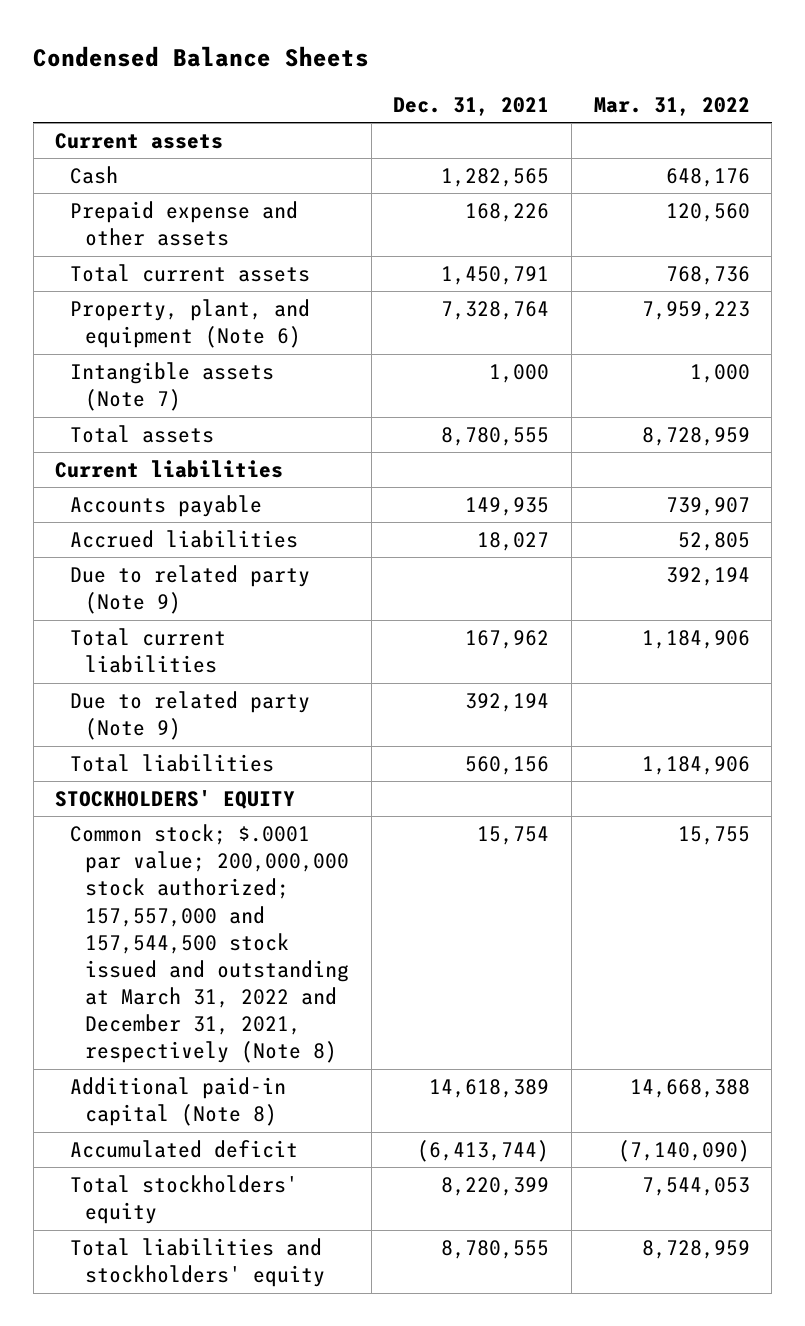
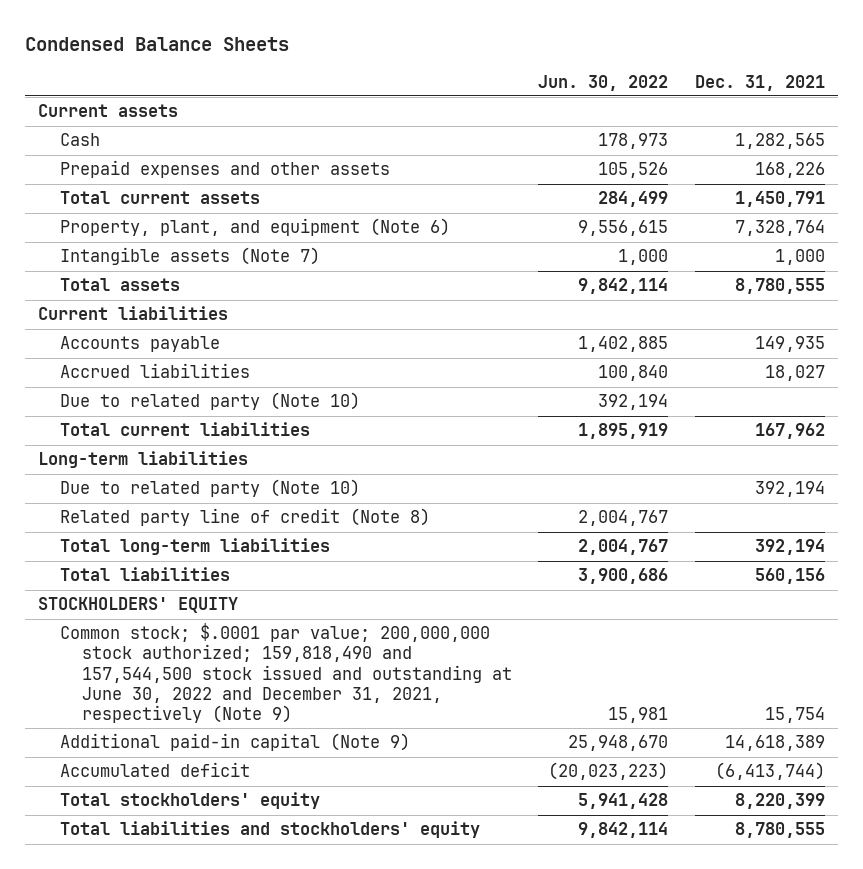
[593,96,750,116] Mar. 31, 2022 -> none
none -> [538,74,669,91] Jun. 30, 2022
[70,201,299,247] Prepaid expense and other assets -> [60,160,391,179] Prepaid expenses and other assets
[70,565,311,615] Due to related party (Note 9) -> [60,392,361,411] Due to related party (Note 10)
none -> [37,451,248,469] Long-term liabilities
[70,691,311,741] Due to related party (Note 9) -> [60,479,361,498] Due to related party (Note 10)
none -> [60,508,431,527] Related party line of credit (Note 8)
none -> [60,538,331,556] Total long-term liabilities
[70,824,350,1064] Common stock; $.0001 par value; 200,000,000 stock authorized; 157,557,000 and 157,544,500 stock issued and outstanding at March 31, 2022 and December 31, 2021, respectively (Note 8) -> [60,623,513,723] Common stock; $.0001 par value; 200,000,000 stock authorized; 159,818,490 and 157,544,500 stock issued and outstanding at June 30, 2022 and December 31, 2021, respectively (Note 9)
[70,1077,287,1127] Additional paid-in capital (Note 8) -> [60,733,411,752] Additional paid-in capital (Note 9)

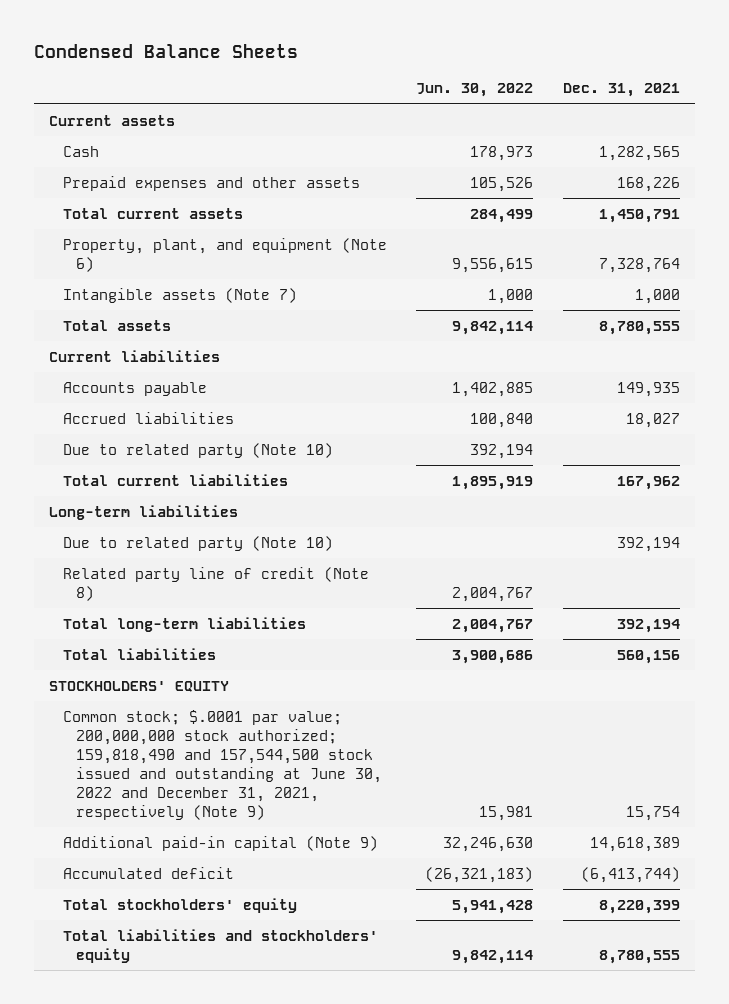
[568,735,669,752] 25,948,670 -> [443,836,534,852] 32,246,630
[548,762,669,781] (20,023,223) -> [425,866,534,883] (26,321,183)

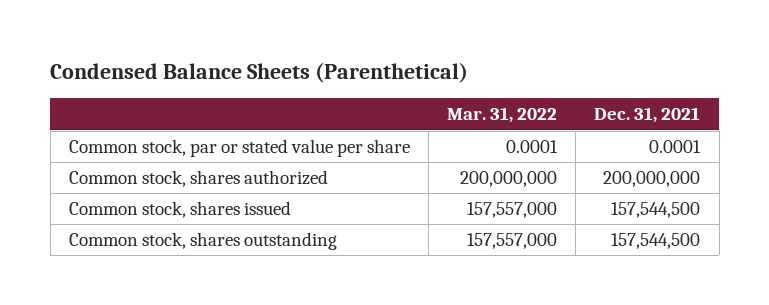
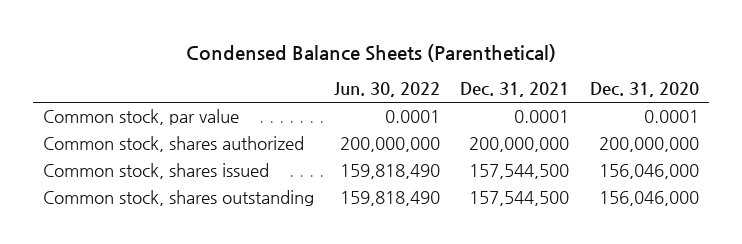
[447,107,558,124] Mar. 31, 2022 -> none
none -> [334,82,441,98] Jun. 30, 2022
none -> [589,82,699,98] Dec. 31, 2020
[68,139,410,158] Common stock, par or stated value per share -> [43,109,240,126] Common stock, par value

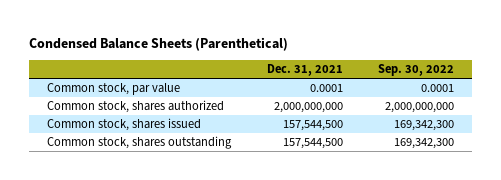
[334,82,441,98] Jun. 30, 2022 -> none
[589,82,699,98] Dec. 31, 2020 -> none
none -> [378,64,455,77] Sep. 30, 2022
[469,137,570,153] 200,000,000 -> [273,102,343,114] 2,000,000,000

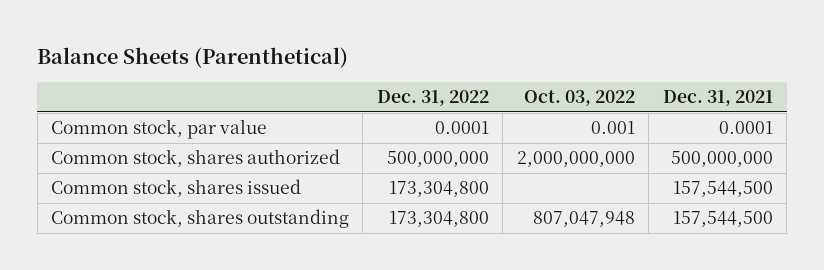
[28,36,288,51] Condensed Balance Sheets (Parenthetical) -> [37,47,349,69] Balance Sheets (Parenthetical)
[378,64,455,77] Sep. 30, 2022 -> none
none -> [376,90,489,107] Dec. 31, 2022
none -> [523,90,635,107] Oct. 03, 2022
[273,102,343,114] 2,000,000,000 -> [670,151,773,168] 500,000,000

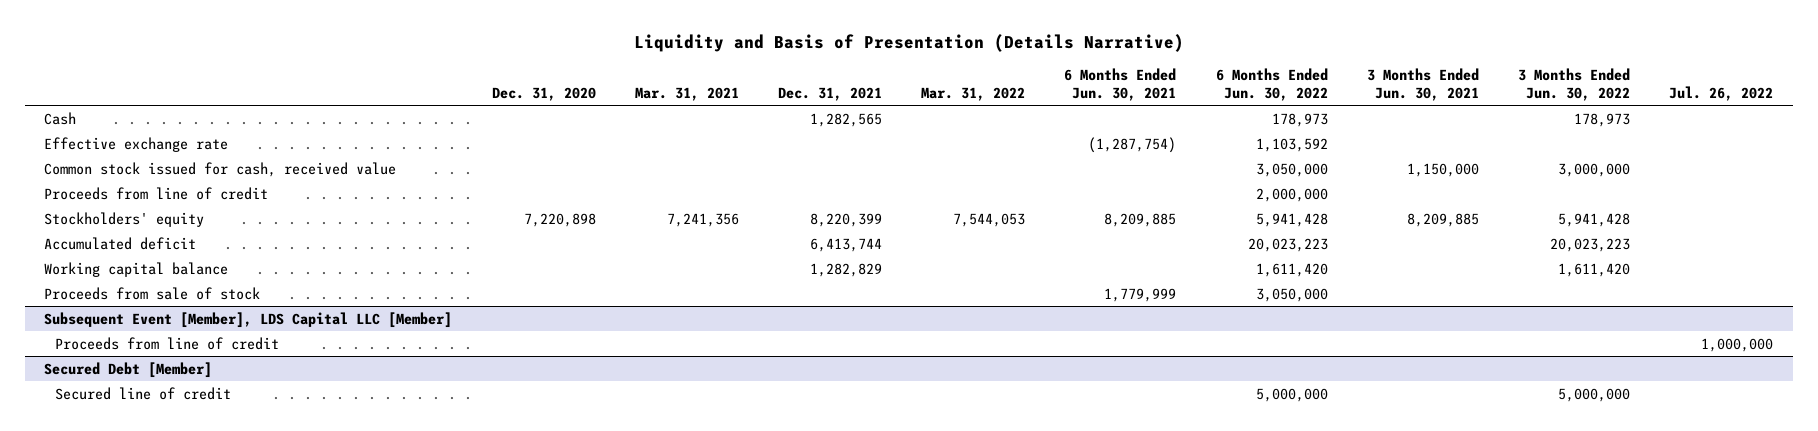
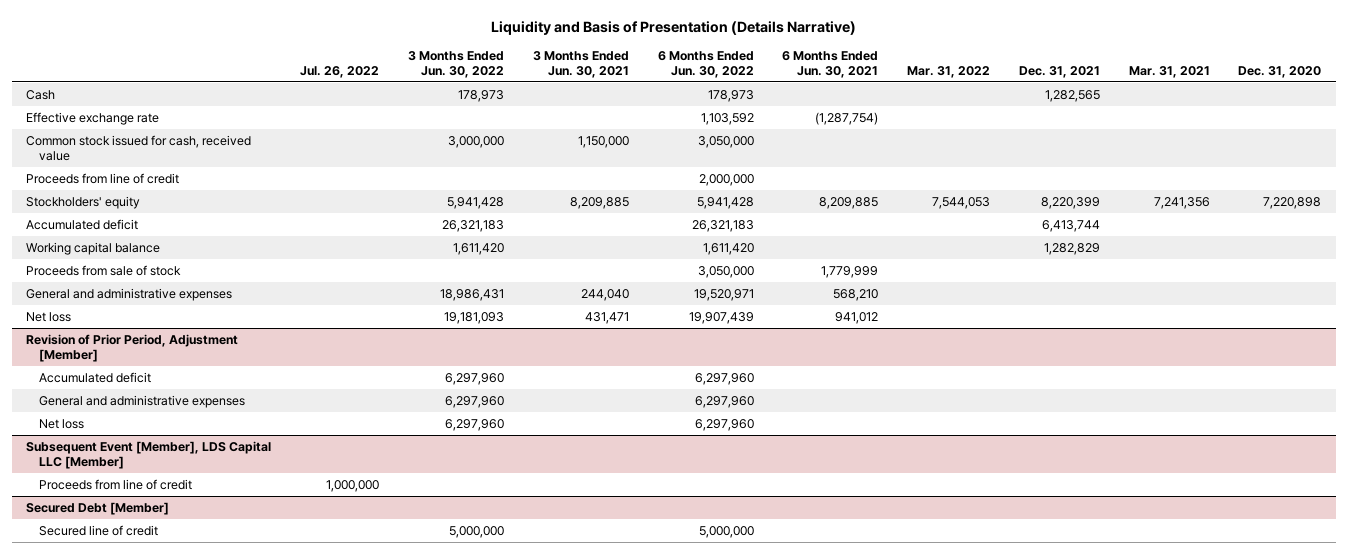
[1247,237,1328,252] 20,023,223 -> [691,219,754,232] 26,321,183
[1550,237,1631,252] 20,023,223 -> [441,219,504,232] 26,321,183
none -> [26,287,233,301] General and administrative expenses
none -> [26,311,72,322] Net loss
none -> [26,333,239,362] Revision of Prior Period, Adjustment [Member]
none -> [38,371,151,383] Accumulated deficit
none -> [38,394,245,408] General and administrative expenses
none -> [38,418,84,429] Net loss

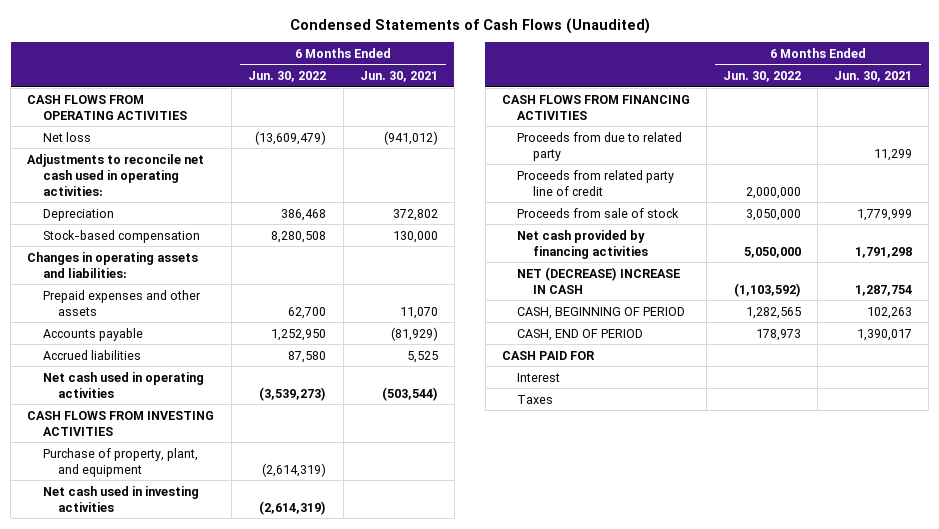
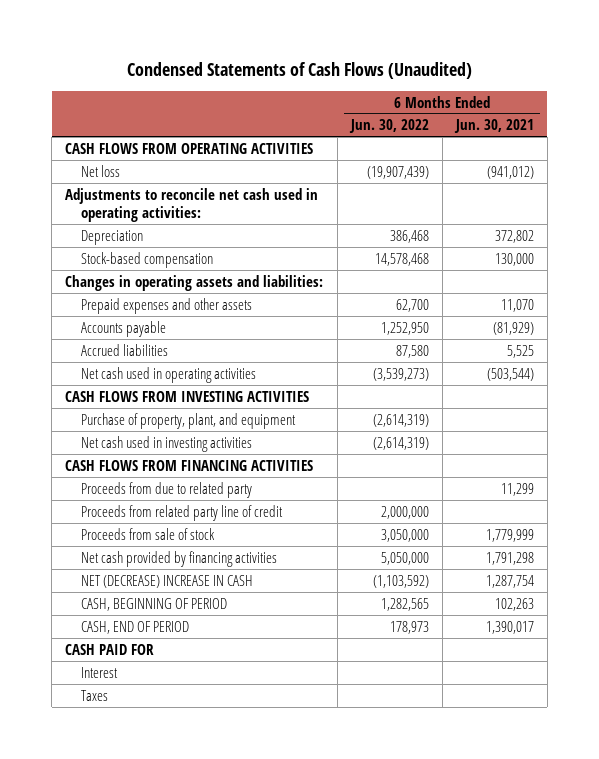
[255,130,327,145] (13,609,479) -> [366,165,429,179] (19,907,439)
[271,230,327,243] 8,280,508 -> [374,252,429,266] 14,578,468

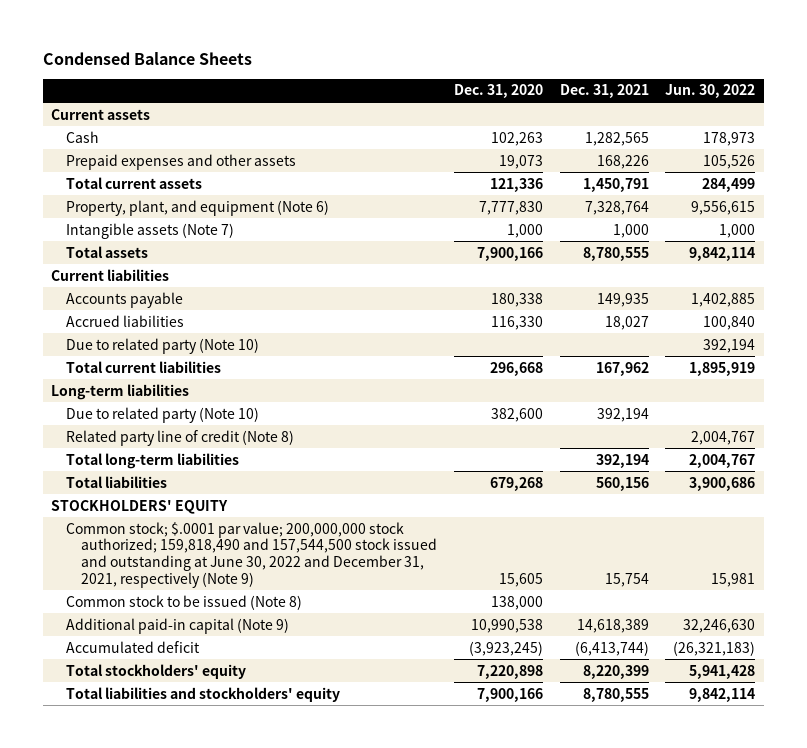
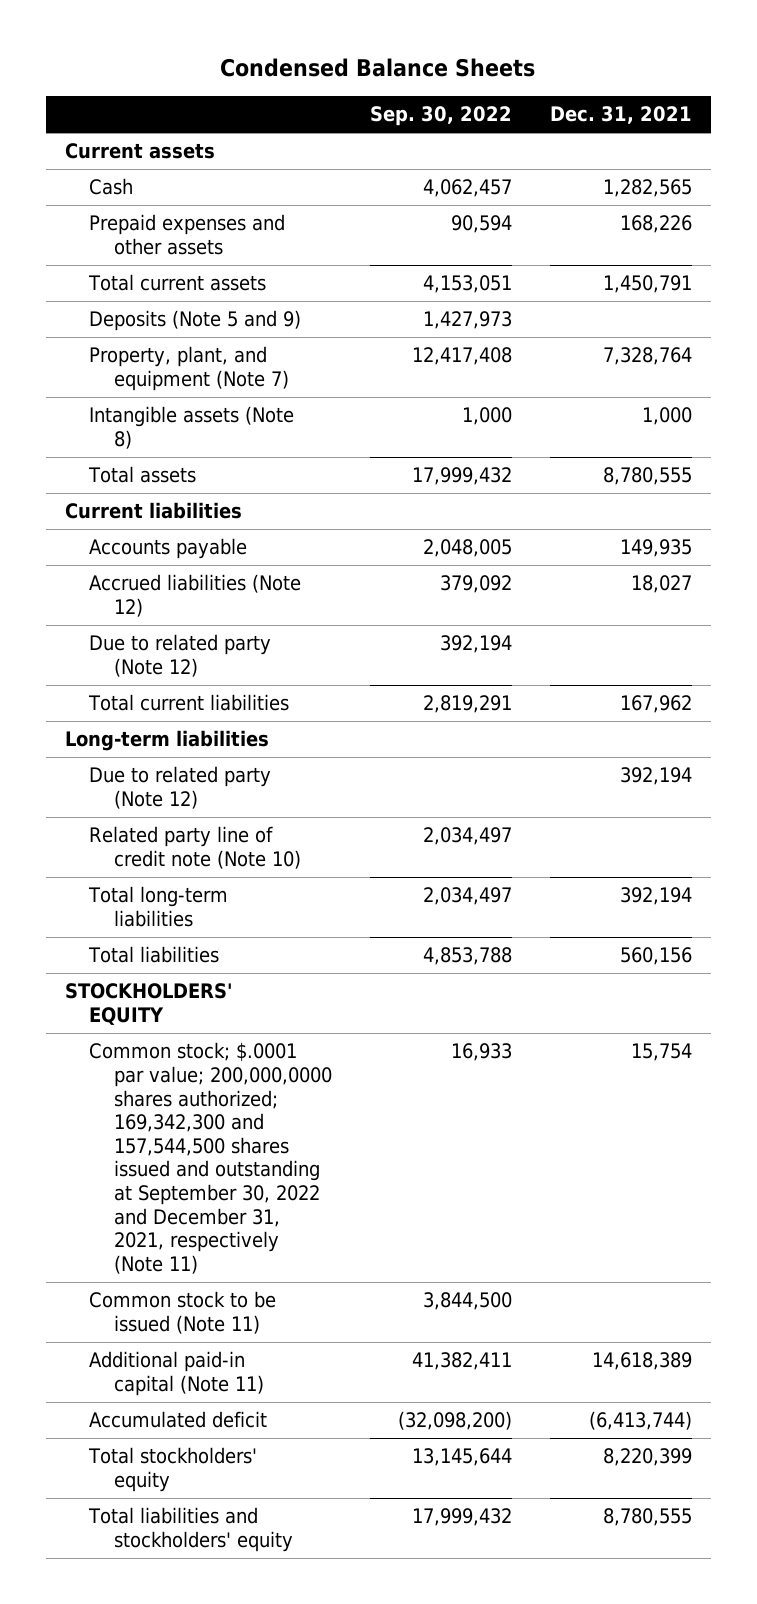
[454,84,544,99] Dec. 31, 2020 -> none
[665,84,756,99] Jun. 30, 2022 -> none
none -> [369,106,512,127] Sep. 30, 2022
none -> [89,310,302,332] Deposits (Note 5 and 9)
[66,199,330,216] Property, plant, and equipment (Note 6) -> [89,346,289,392] Property, plant, and equipment (Note 7)
[66,222,235,239] Intangible assets (Note 7) -> [89,406,295,450] Intangible assets (Note 8)
[66,314,185,327] Accrued liabilities -> [89,574,302,618] Accrued liabilities (Note 12)
[66,337,260,354] Due to related party (Note 10) -> [89,634,272,678] Due to related party (Note 12)
[66,406,260,423] Due to related party (Note 10) -> [89,766,272,810] Due to related party (Note 12)
[66,429,295,446] Related party line of credit (Note 8) -> [89,826,301,870] Related party line of credit note (Note 10)
[66,521,438,588] Common stock; $.0001 par value; 200,000,000 stock authorized; 159,818,490 and 157,544,500 stock issued and outstanding at June 30, 2022 and December 31, 2021, respectively (Note 9) -> [89,1042,332,1274] Common stock; $.0001 par value; 200,000,0000 shares authorized; 169,342,300 and 157,544,500 shares issued and outstanding at September 30, 2022 and December 31, 2021, respectively (Note 11)
[66,594,303,610] Common stock to be issued (Note 8) -> [89,1291,277,1335] Common stock to be issued (Note 11)
[66,617,290,634] Additional paid-in capital (Note 9) -> [89,1351,264,1397] Additional paid-in capital (Note 11)

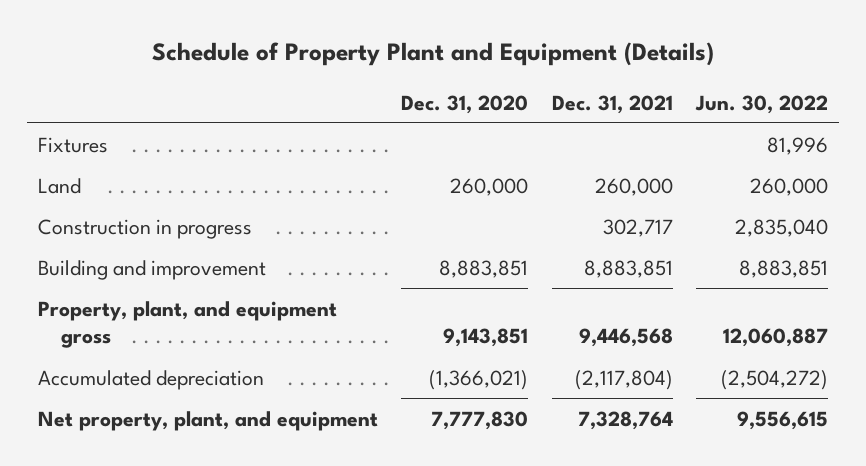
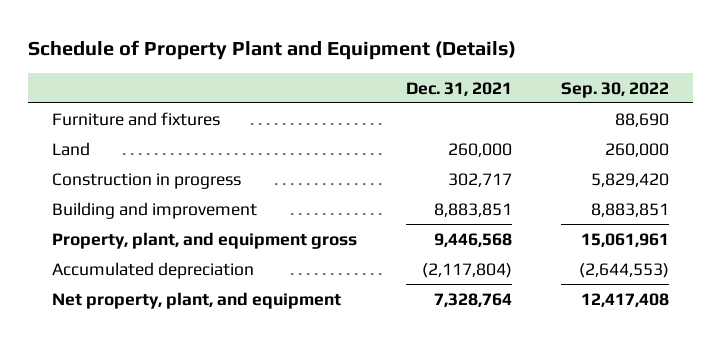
[401,94,529,114] Dec. 31, 2020 -> none
[694,94,828,114] Jun. 30, 2022 -> none
none -> [560,81,669,98] Sep. 30, 2022
[38,136,109,153] Fixtures -> [52,111,221,126] Furniture and fixtures

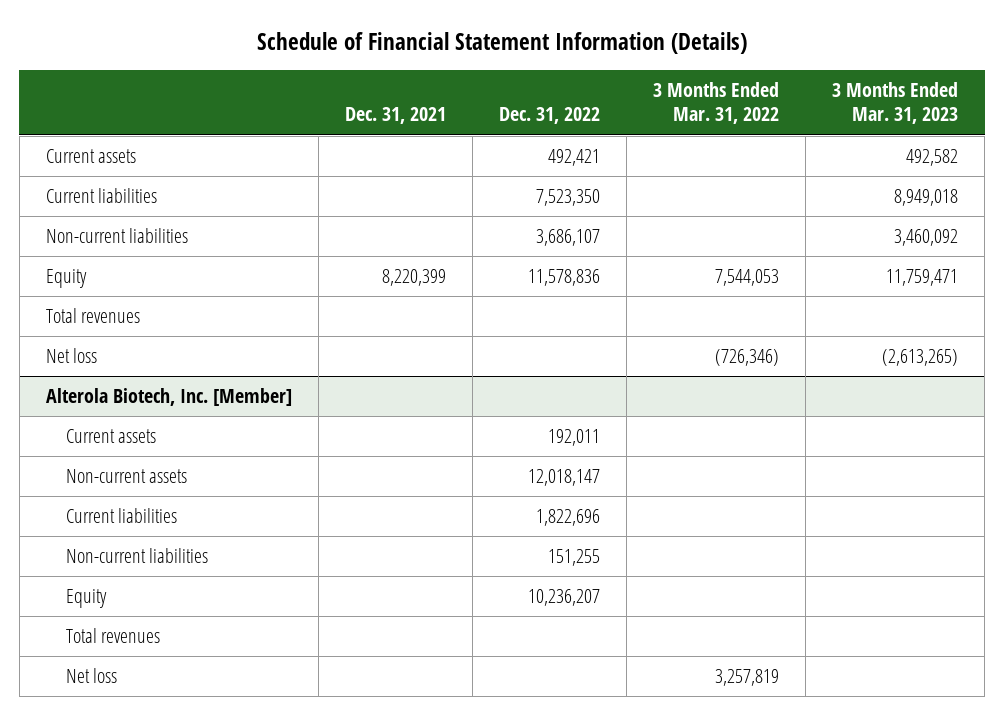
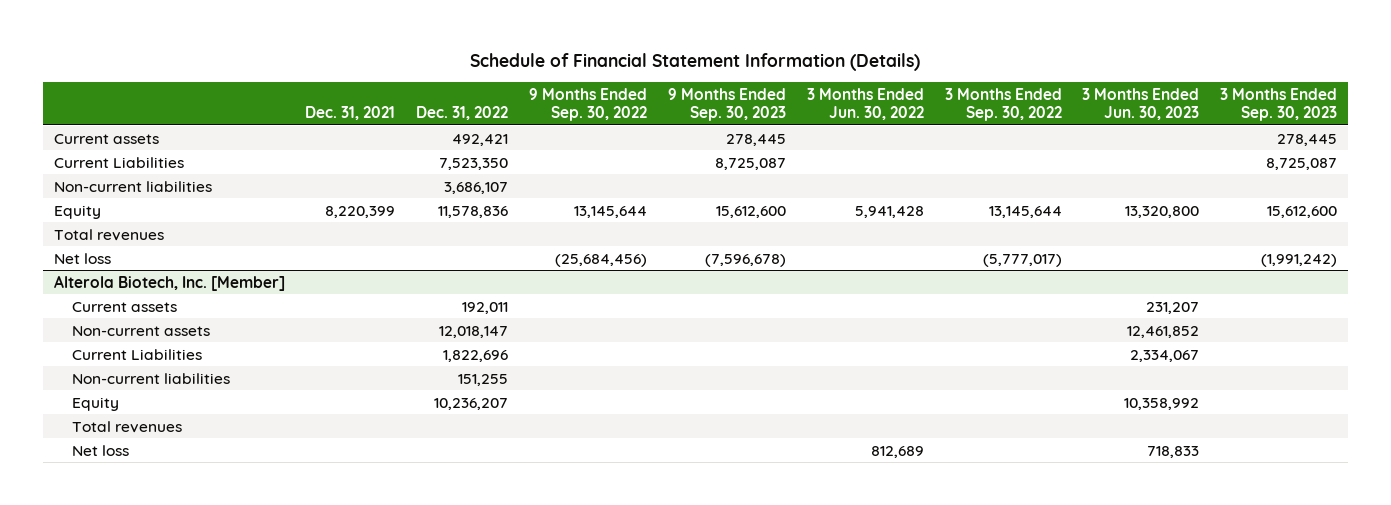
[653,82,780,125] 3 Months Ended Mar. 31, 2022 -> none
[832,82,959,125] 3 Months Ended Mar. 31, 2023 -> none
none -> [529,87,648,121] 9 Months Ended Sep. 30, 2022
none -> [667,87,786,121] 9 Months Ended Sep. 30, 2023
none -> [806,87,924,120] 3 Months Ended Jun. 30, 2022
none -> [944,87,1062,121] 3 Months Ended Sep. 30, 2022
none -> [1082,87,1200,120] 3 Months Ended Jun. 30, 2023
none -> [1220,87,1338,121] 3 Months Ended Sep. 30, 2023
[45,188,157,204] Current liabilities -> [53,156,184,168] Current Liabilities
[65,508,177,524] Current liabilities -> [72,348,203,360] Current Liabilities

